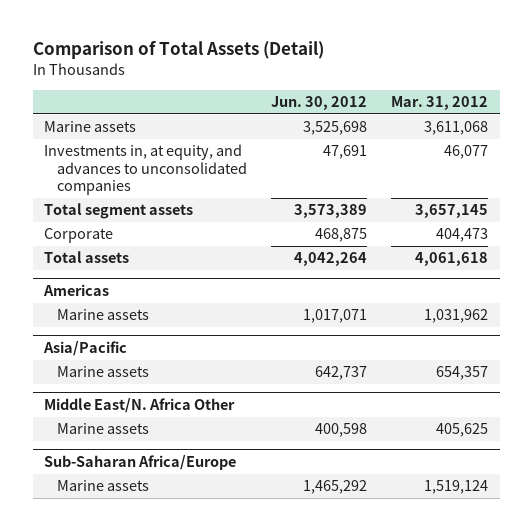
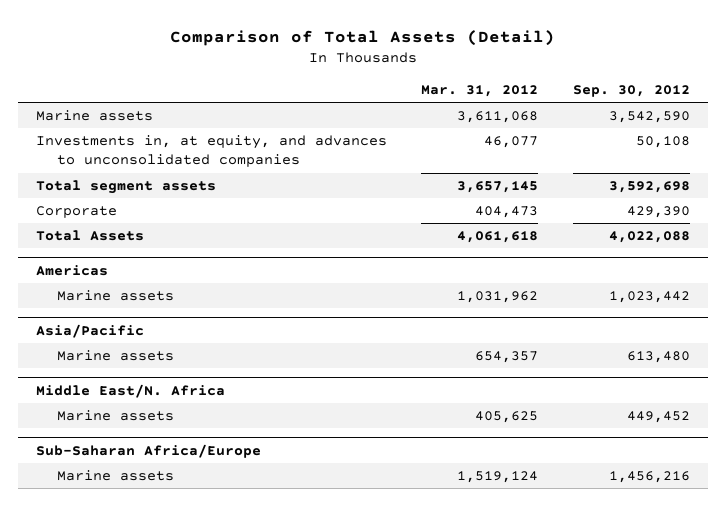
[271,96,368,111] Jun. 30, 2012 -> none
none -> [573,85,691,98] Sep. 30, 2012
[44,251,130,264] Total assets -> [35,230,144,242] Total Assets
[44,398,236,414] Middle East/N. Africa Other -> [35,383,225,398] Middle East/N. Africa

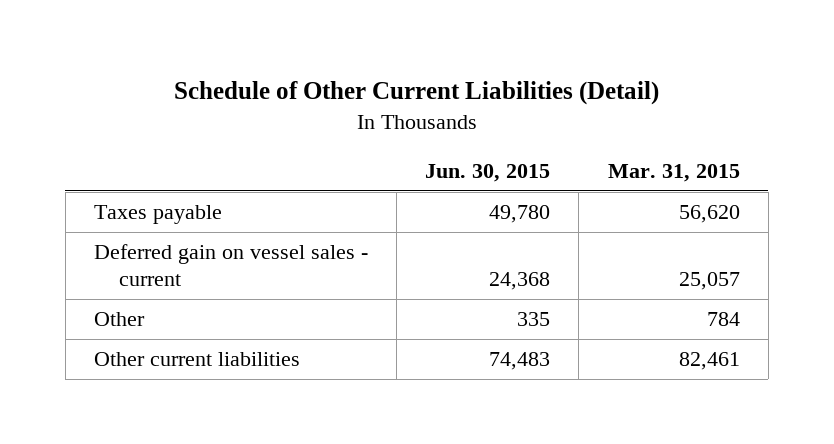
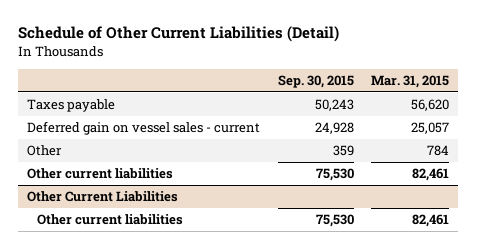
[425,163,551,182] Jun. 30, 2015 -> none
none -> [277,74,354,88] Sep. 30, 2015
none -> [27,191,179,203] Other Current Liabilities
none -> [37,214,184,226] Other current liabilities

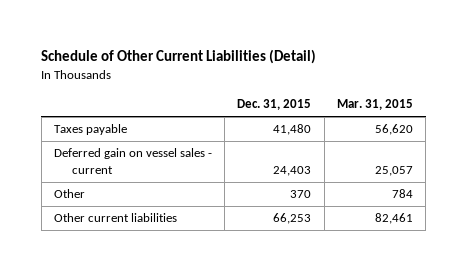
[277,74,354,88] Sep. 30, 2015 -> none
none -> [237,99,312,111] Dec. 31, 2015
[27,191,179,203] Other Current Liabilities -> none
[37,214,184,226] Other current liabilities -> none

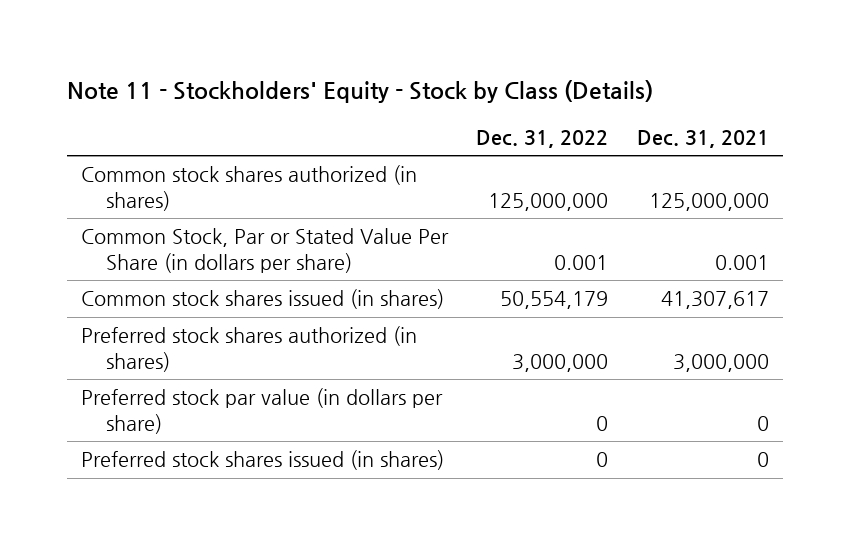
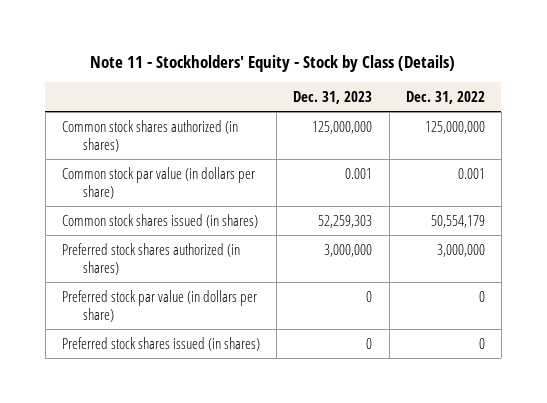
[636,129,769,148] Dec. 31, 2021 -> none
none -> [293,91,373,105] Dec. 31, 2023
[81,228,450,273] Common Stock, Par or Stated Value Per Share (in dollars per share) -> [62,166,256,199] Common stock par value (in dollars per share)

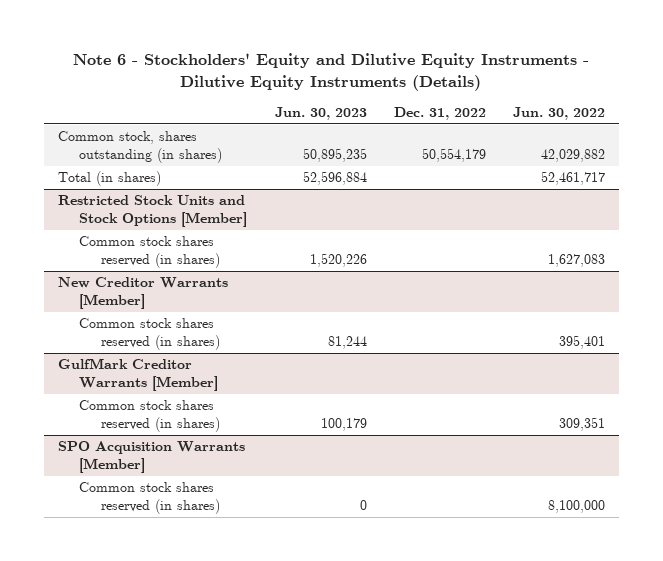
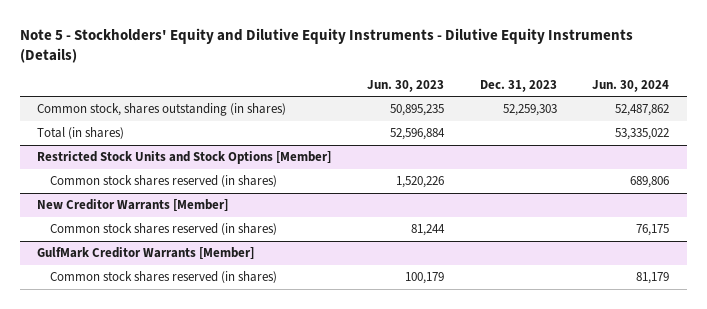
[73,53,590,91] Note 6 - Stockholders' Equity and Dilutive Equity Instruments - Dilutive Equity Instruments (Details) -> [19,27,633,63] Note 5 - Stockholders' Equity and Dilutive Equity Instruments - Dilutive Equity Instruments (Details)
[393,106,486,120] Dec. 31, 2022 -> none
[512,106,605,120] Jun. 30, 2022 -> none
none -> [479,79,557,92] Dec. 31, 2023
none -> [592,79,670,92] Jun. 30, 2024
[57,441,245,473] SPO Acquisition Warrants [Member] -> none
[79,482,220,514] Common stock shares reserved (in shares) -> none

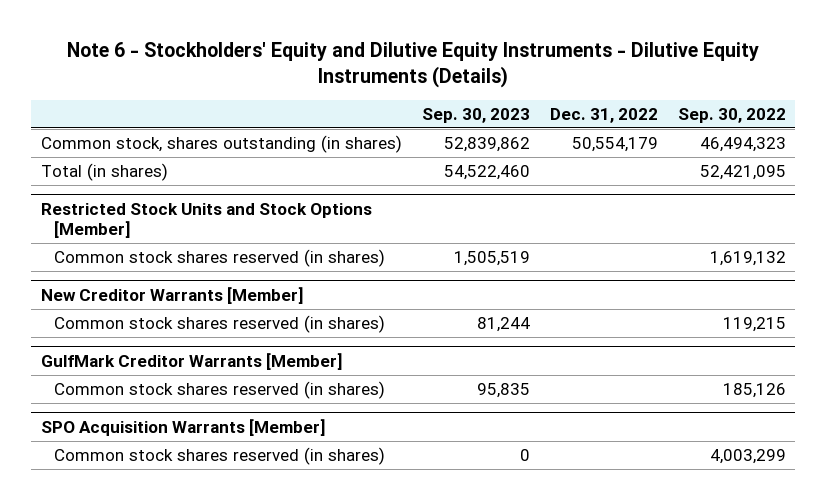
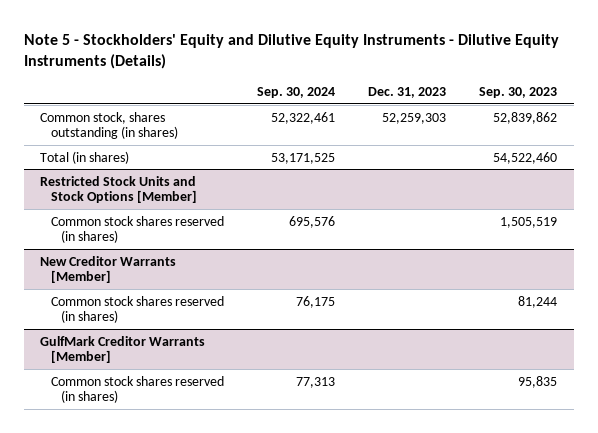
[67,42,760,89] Note 6 - Stockholders' Equity and Dilutive Equity Instruments - Dilutive Equity Instruments (Details) -> [23,33,559,69] Note 5 - Stockholders' Equity and Dilutive Equity Instruments - Dilutive Equity Instruments (Details)
[549,108,658,124] Dec. 31, 2022 -> none
[677,108,786,124] Sep. 30, 2022 -> none
none -> [257,86,336,98] Sep. 30, 2024
none -> [368,86,447,98] Dec. 31, 2023
[41,418,327,436] SPO Acquisition Warrants [Member] -> none
[54,446,386,465] Common stock shares reserved (in shares) -> none

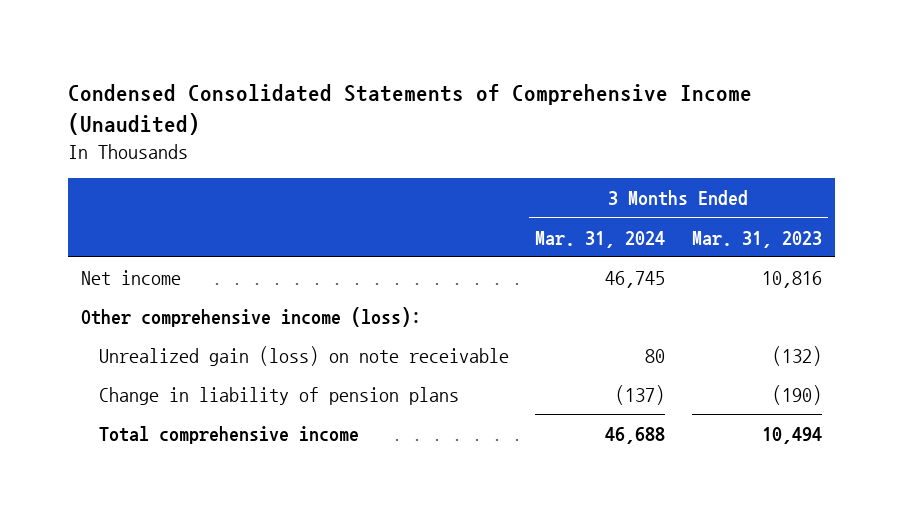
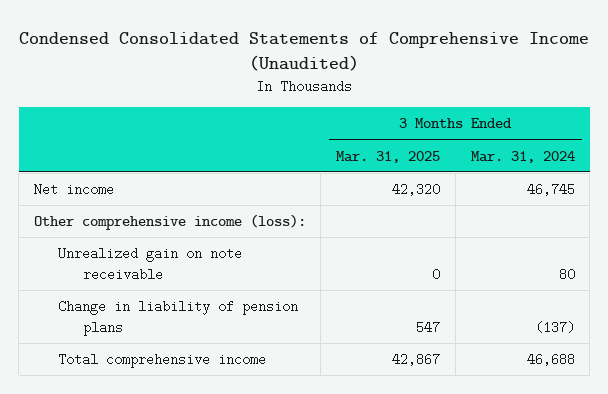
[691,230,822,248] Mar. 31, 2023 -> none
none -> [336,150,441,163] Mar. 31, 2025
[98,346,509,367] Unrealized gain (loss) on note receivable -> [58,247,243,281] Unrealized gain on note receivable

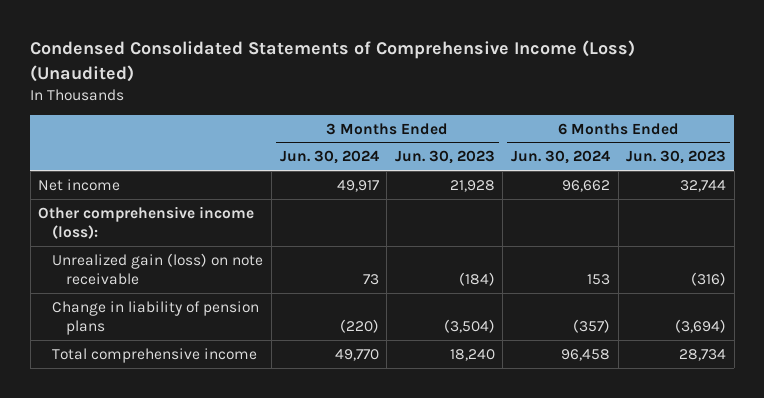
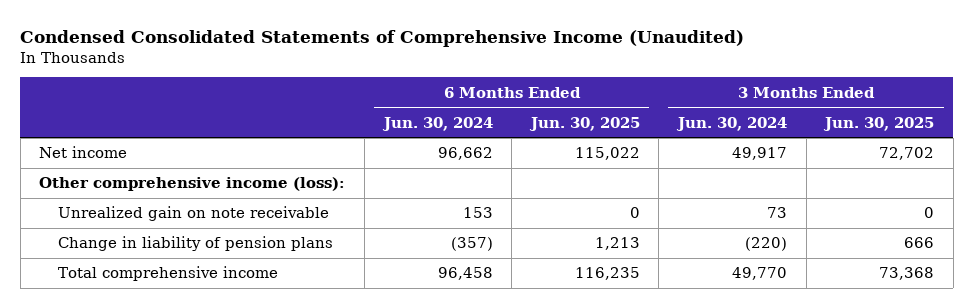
[30,40,636,82] Condensed Consolidated Statements of Comprehensive Income (Loss) (Unaudited) -> [20,29,745,47] Condensed Consolidated Statements of Comprehensive Income (Unaudited)
[394,150,495,165] Jun. 30, 2023 -> none
[626,150,727,165] Jun. 30, 2023 -> none
none -> [528,116,640,131] Jun. 30, 2025
none -> [823,116,935,131] Jun. 30, 2025
[52,252,264,286] Unrealized gain (loss) on note receivable -> [58,206,330,222] Unrealized gain on note receivable

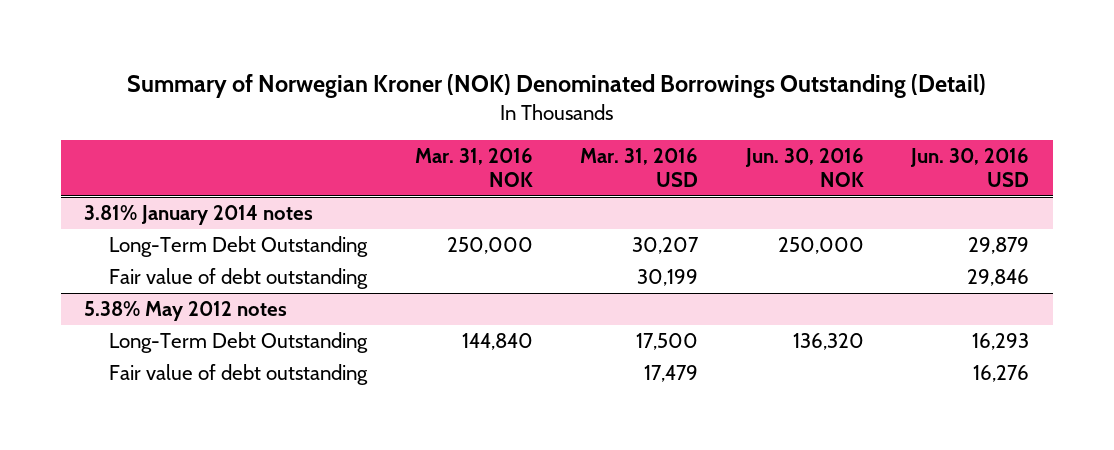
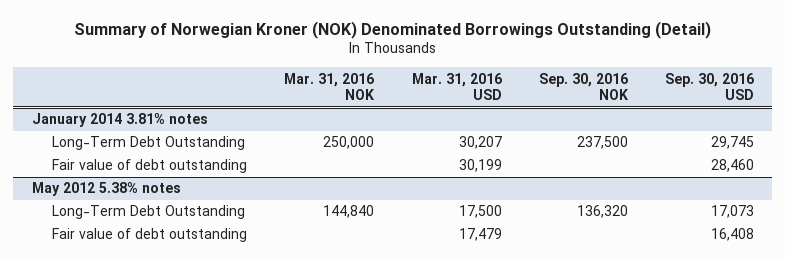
[744,147,864,188] Jun. 30, 2016 NOK -> none
[910,147,1030,188] Jun. 30, 2016 USD -> none
none -> [538,72,629,101] Sep. 30, 2016 NOK
none -> [664,72,754,101] Sep. 30, 2016 USD
[84,204,314,225] 3.81% January 2014 notes -> [31,113,208,128] January 2014 3.81% notes
[84,300,288,321] 5.38% May 2012 notes -> [31,182,181,197] May 2012 5.38% notes

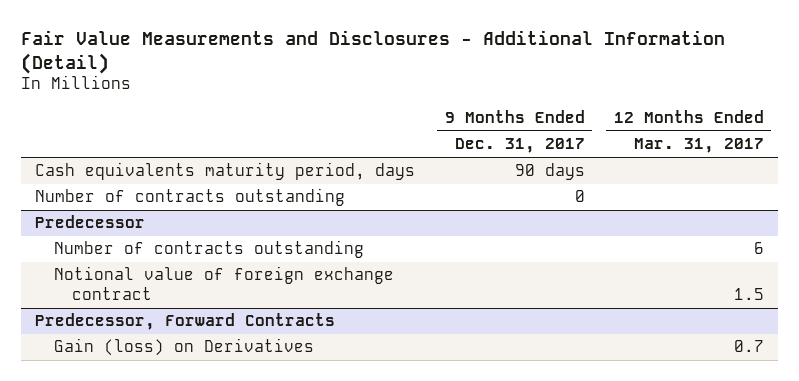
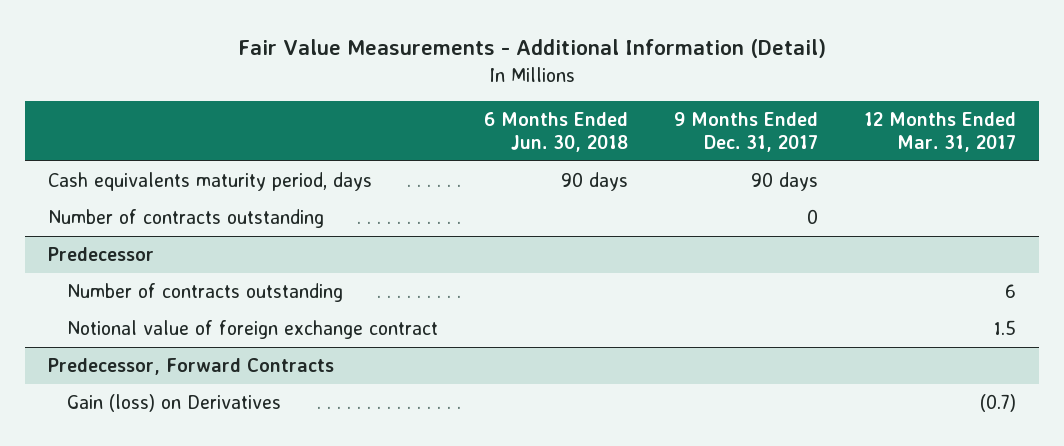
[20,29,725,74] Fair Value Measurements and Disclosures - Additional Information (Detail) -> [238,39,827,59] Fair Value Measurements - Additional Information (Detail)
none -> [483,111,628,152] 6 Months Ended Jun. 30, 2018
[733,340,764,353] 0.7 -> [979,393,1016,412] (0.7)

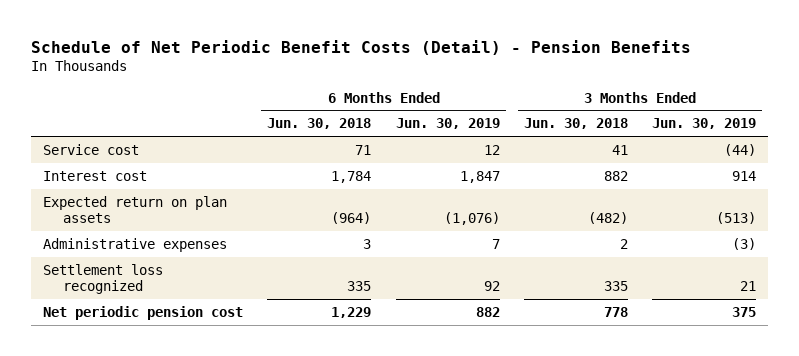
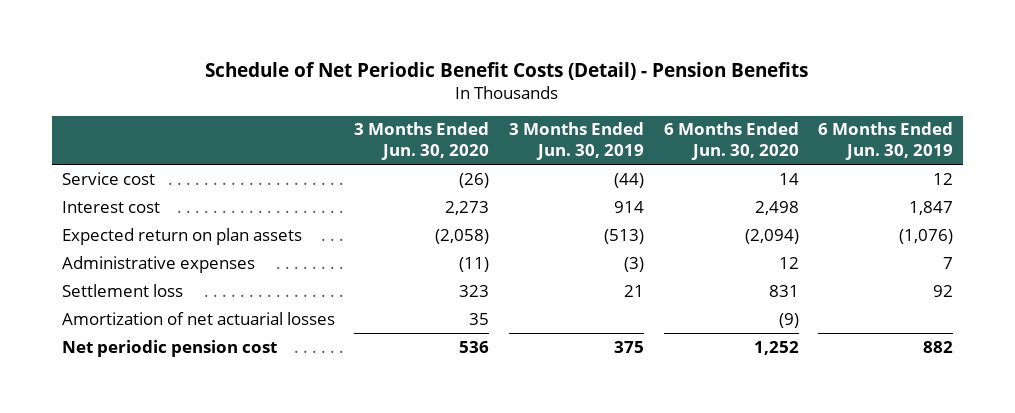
[267,118,372,130] Jun. 30, 2018 -> none
[523,118,628,130] Jun. 30, 2018 -> none
none -> [354,122,490,161] 3 Months Ended Jun. 30, 2020
none -> [663,122,799,161] 6 Months Ended Jun. 30, 2020
[43,263,164,294] Settlement loss recognized -> [61,283,183,297] Settlement loss
none -> [61,311,335,325] Amortization of net actuarial losses

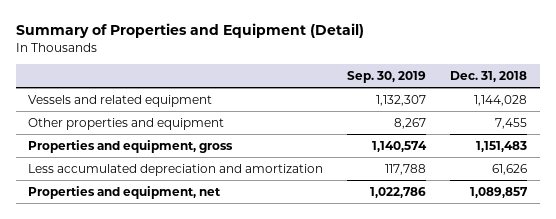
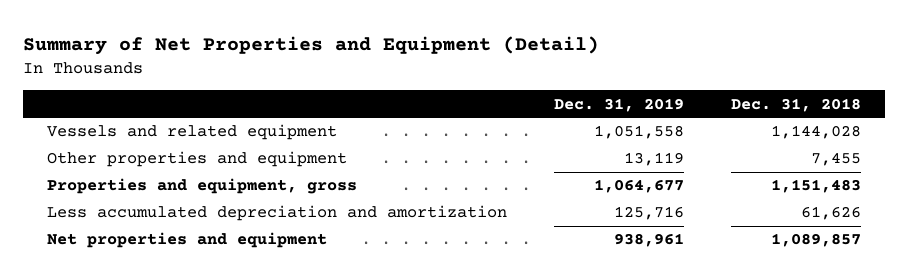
[16,23,365,39] Summary of Properties and Equipment (Detail) -> [23,36,600,56] Summary of Net Properties and Equipment (Detail)
[347,70,427,83] Sep. 30, 2019 -> none
none -> [554,97,685,112] Dec. 31, 2019
[28,185,222,199] Properties and equipment, net -> [46,232,327,249] Net properties and equipment

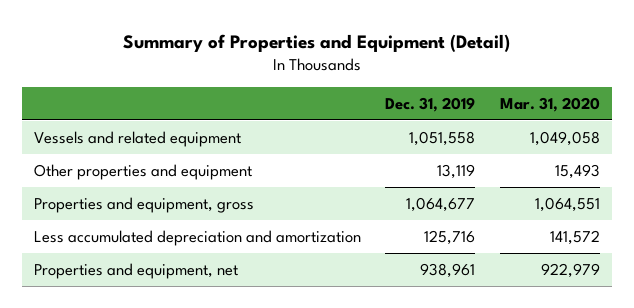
[23,36,600,56] Summary of Net Properties and Equipment (Detail) -> [122,33,510,52] Summary of Properties and Equipment (Detail)
[731,97,862,112] Dec. 31, 2018 -> none
none -> [499,96,600,112] Mar. 31, 2020
[46,232,327,249] Net properties and equipment -> [34,263,239,280] Properties and equipment, net

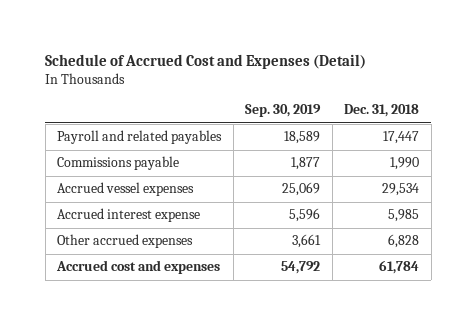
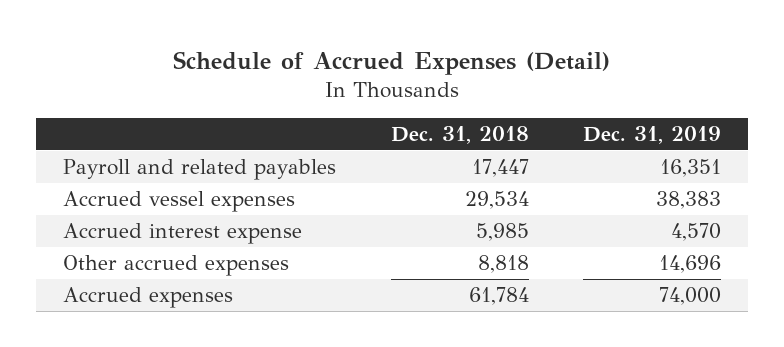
[45,53,367,69] Schedule of Accrued Cost and Expenses (Detail) -> [173,50,611,75] Schedule of Accrued Expenses (Detail)
[245,104,322,118] Sep. 30, 2019 -> none
none -> [582,126,721,145] Dec. 31, 2019
[57,156,180,171] Commissions payable -> none
[388,234,420,249] 6,828 -> [477,255,529,274] 8,818
[56,260,221,275] Accrued cost and expenses -> [63,287,234,309] Accrued expenses

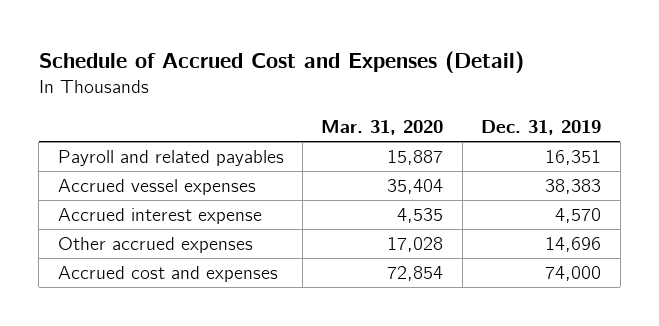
[173,50,611,75] Schedule of Accrued Expenses (Detail) -> [38,50,524,73] Schedule of Accrued Cost and Expenses (Detail)
[390,126,529,145] Dec. 31, 2018 -> none
none -> [321,119,444,135] Mar. 31, 2020
[63,287,234,309] Accrued expenses -> [57,266,278,283] Accrued cost and expenses

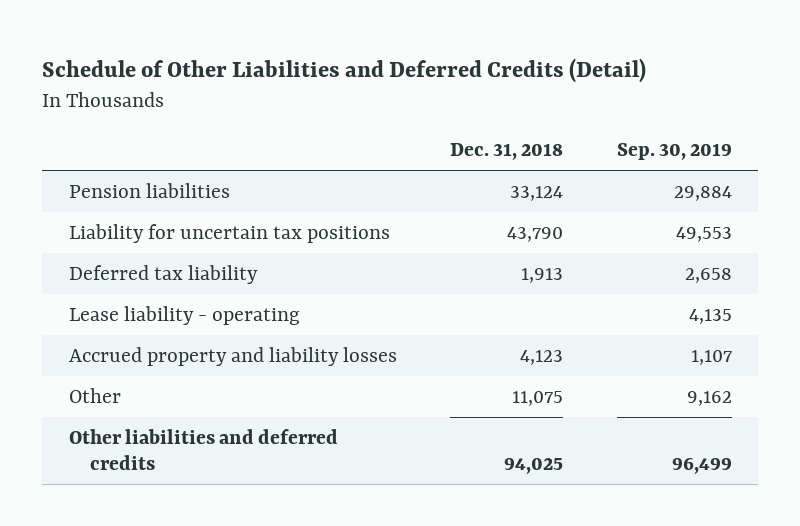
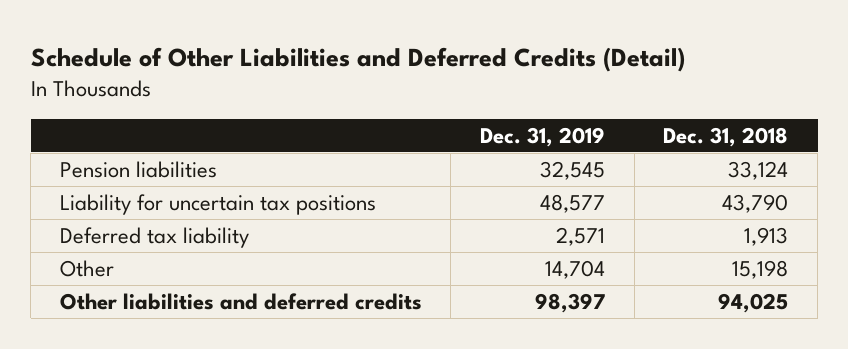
[616,143,732,161] Sep. 30, 2019 -> none
none -> [480,126,606,147] Dec. 31, 2019
[68,305,300,325] Lease liability - operating -> none
[68,346,397,366] Accrued property and liability losses -> none
[512,390,564,406] 11,075 -> [732,259,789,279] 15,198

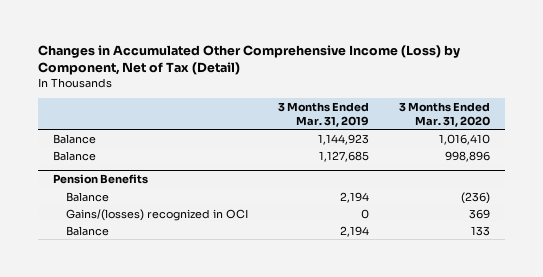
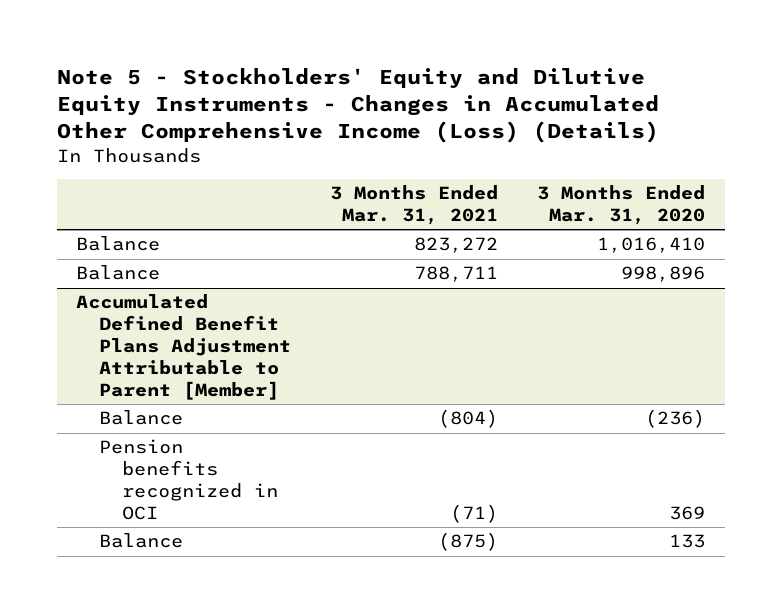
[37,45,460,76] Changes in Accumulated Other Comprehensive Income (Loss) by Component, Net of Tax (Detail) -> [56,67,659,143] Note 5 - Stockholders' Equity and Dilutive Equity Instruments - Changes in Accumulated Other Comprehensive Income (Loss) (Details)
[278,102,370,127] 3 Months Ended Mar. 31, 2019 -> none
none -> [330,185,499,226] 3 Months Ended Mar. 31, 2021
[52,174,148,185] Pension Benefits -> [76,294,292,400] Accumulated Defined Benefit Plans Adjustment Attributable to Parent [Member]
[66,208,249,221] Gains/(losses) recognized in OCI -> [99,439,279,520] Pension benefits recognized in OCI

